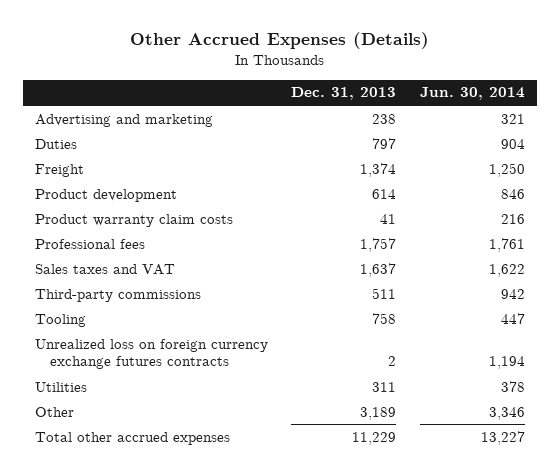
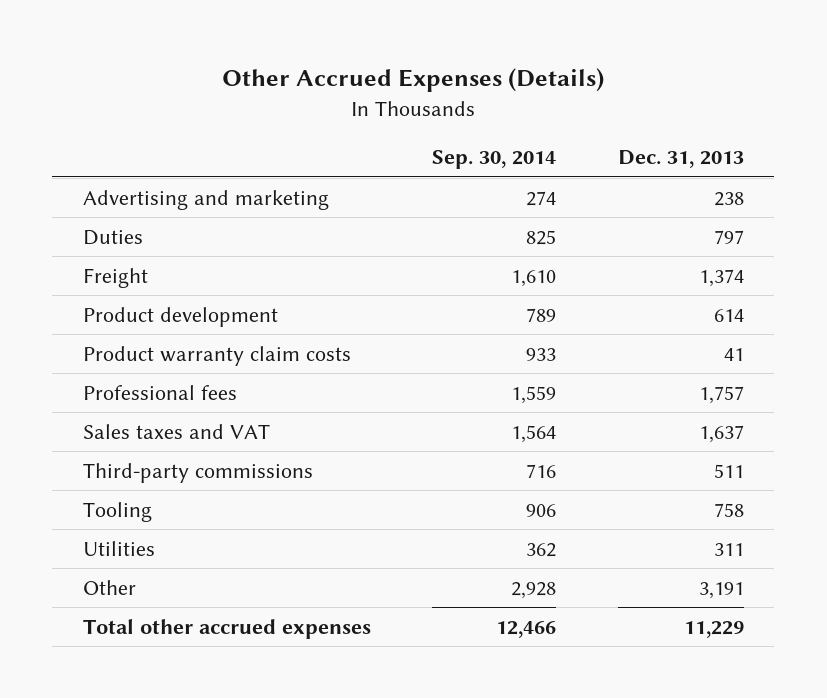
[419,87,525,101] Jun. 30, 2014 -> none
none -> [432,150,557,170] Sep. 30, 2014
[34,338,268,369] Unrealized loss on foreign currency exchange futures contracts -> none
[360,406,397,420] 3,189 -> [698,581,744,599] 3,191

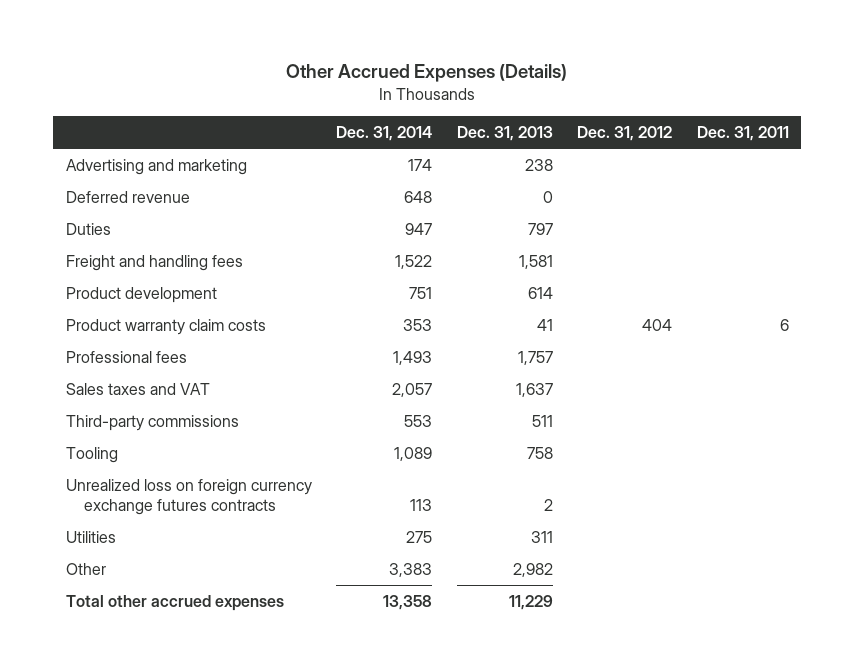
[432,150,557,170] Sep. 30, 2014 -> none
none -> [336,125,433,141] Dec. 31, 2014
none -> [577,125,673,141] Dec. 31, 2012
none -> [696,125,789,141] Dec. 31, 2011
none -> [65,190,190,203] Deferred revenue
[82,267,148,288] Freight -> none
none -> [65,254,243,271] Freight and handling fees
none -> [65,478,312,516] Unrealized loss on foreign currency exchange futures contracts
[698,581,744,599] 3,191 -> [512,562,553,577] 2,982

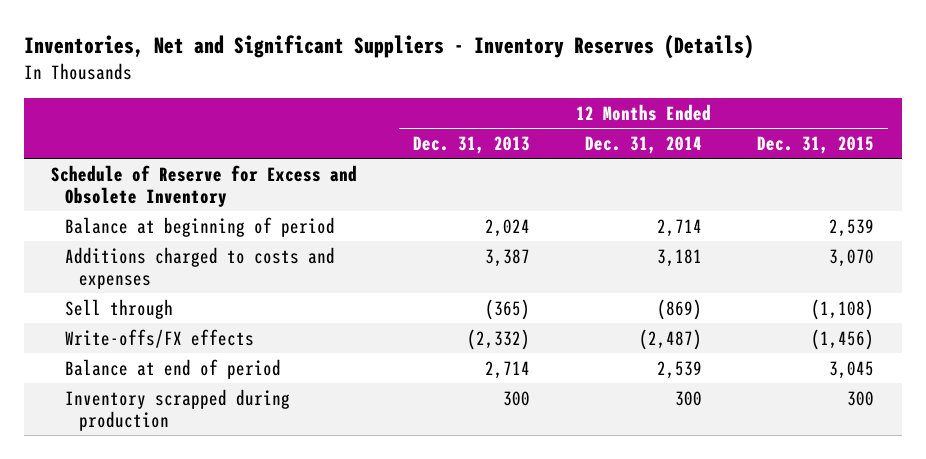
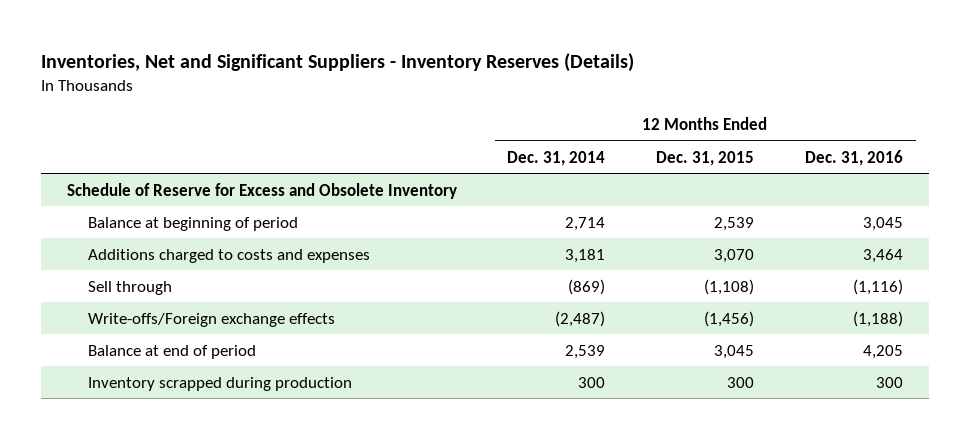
[412,136,530,155] Dec. 31, 2013 -> none
none -> [805,149,904,166] Dec. 31, 2016
[64,328,254,348] Write-offs/FX effects -> [87,312,335,327] Write-offs/Foreign exchange effects

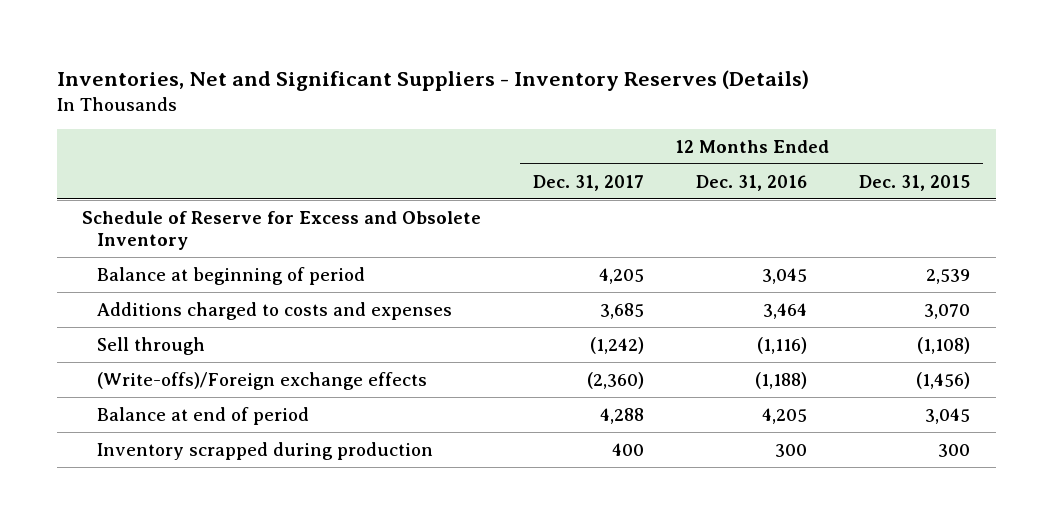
[507,150,606,166] Dec. 31, 2014 -> none
none -> [533,174,645,191] Dec. 31, 2017
[87,312,335,327] Write-offs/Foreign exchange effects -> [97,371,428,390] (Write-offs)/Foreign exchange effects

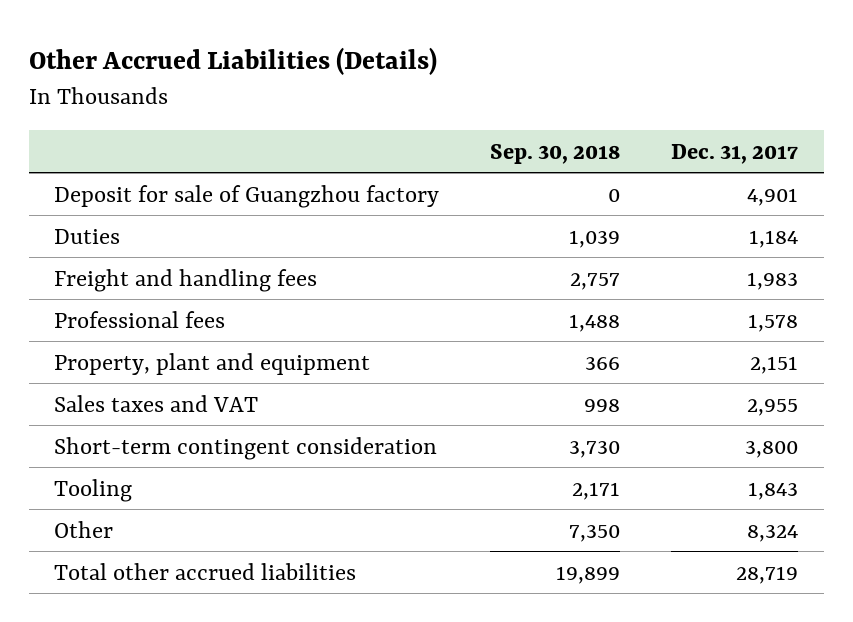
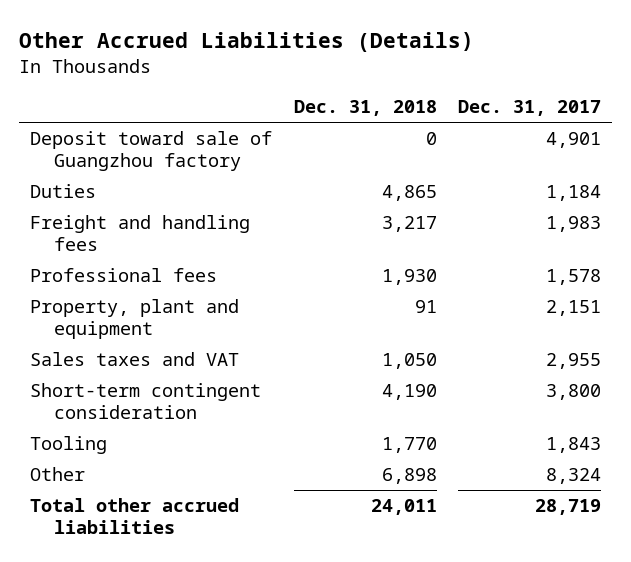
[490,143,621,164] Sep. 30, 2018 -> none
none -> [293,100,437,117] Dec. 31, 2018
[54,184,440,208] Deposit for sale of Guangzhou factory -> [30,131,273,172] Deposit toward sale of Guangzhou factory

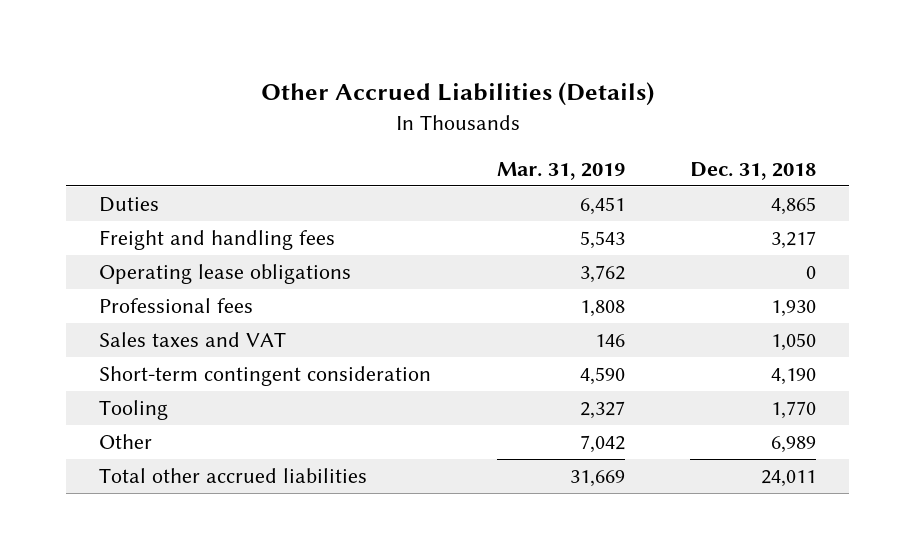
[457,100,601,117] Dec. 31, 2017 -> none
none -> [496,161,625,180] Mar. 31, 2019
[30,131,273,172] Deposit toward sale of Guangzhou factory -> none
none -> [99,264,352,285] Operating lease obligations
[30,299,240,340] Property, plant and equipment -> none
[381,468,437,485] 6,898 -> [770,436,816,454] 6,989

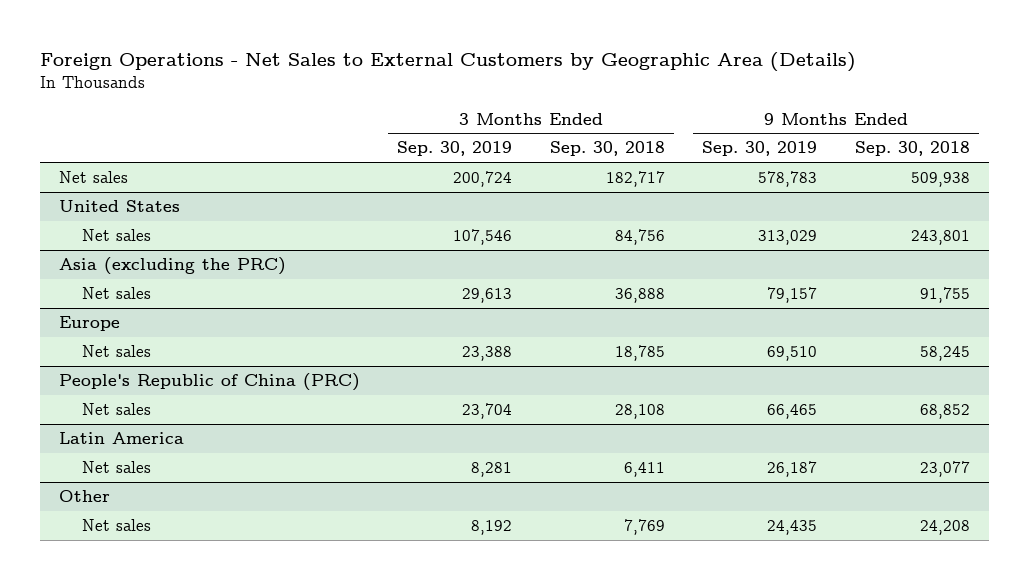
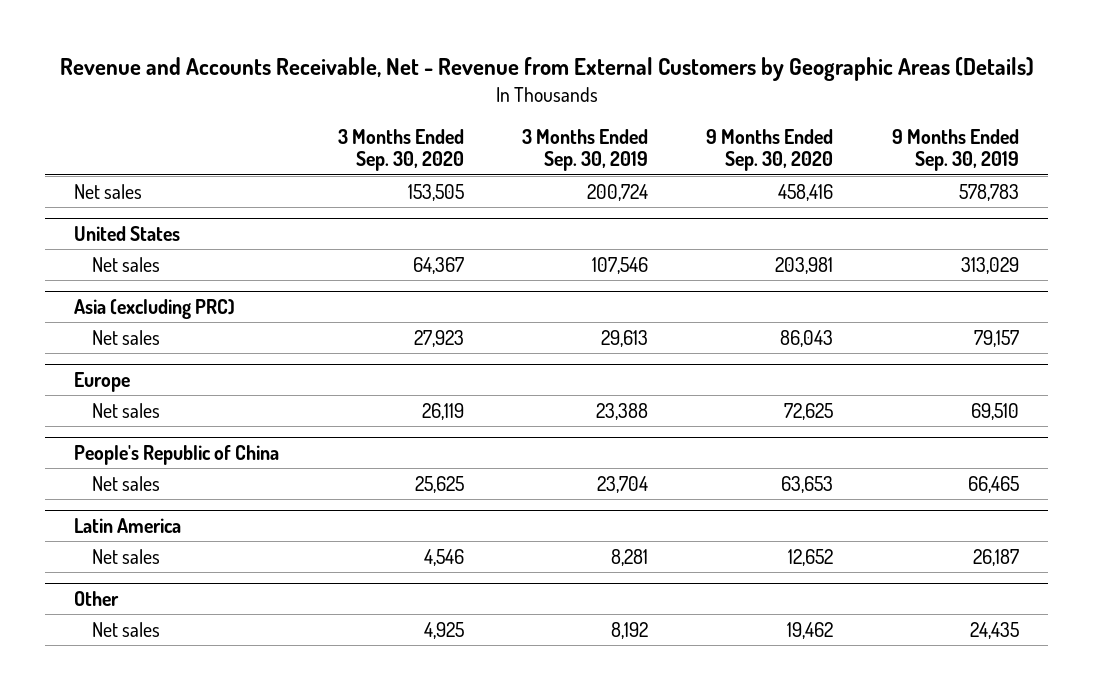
[40,51,857,72] Foreign Operations - Net Sales to External Customers by Geographic Area (Details) -> [59,57,1034,82] Revenue and Accounts Receivable, Net - Revenue from External Customers by Geographic Areas (Details)
[549,141,665,157] Sep. 30, 2018 -> none
[854,141,970,157] Sep. 30, 2018 -> none
none -> [337,128,464,172] 3 Months Ended Sep. 30, 2020
none -> [706,128,834,172] 9 Months Ended Sep. 30, 2020
[58,256,286,275] Asia (excluding the PRC) -> [74,298,236,319] Asia (excluding PRC)
[58,372,360,391] People's Republic of China (PRC) -> [74,444,280,465] People's Republic of China

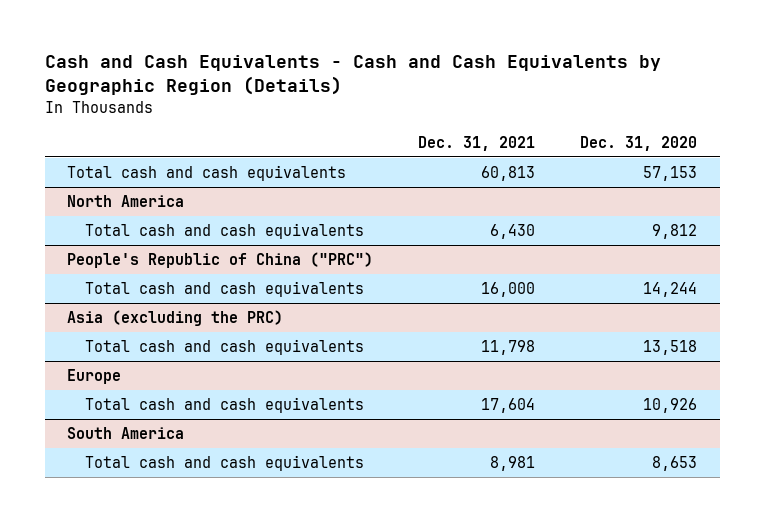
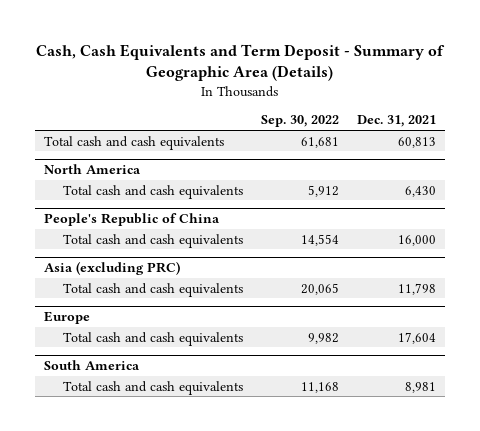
[44,55,661,96] Cash and Cash Equivalents - Cash and Cash Equivalents by Geographic Region (Details) -> [36,44,446,82] Cash, Cash Equivalents and Term Deposit - Summary of Geographic Area (Details)
[580,135,698,151] Dec. 31, 2020 -> none
none -> [261,115,340,128] Sep. 30, 2022
[67,252,374,269] People's Republic of China ("PRC") -> [43,213,220,227] People's Republic of China
[67,310,284,327] Asia (excluding the PRC) -> [43,261,180,276] Asia (excluding PRC)

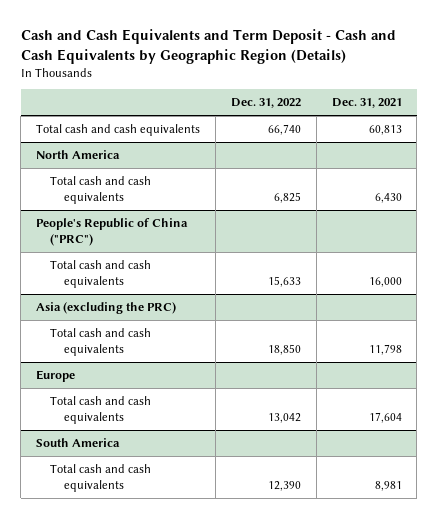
[36,44,446,82] Cash, Cash Equivalents and Term Deposit - Summary of Geographic Area (Details) -> [20,29,396,64] Cash and Cash Equivalents and Term Deposit - Cash and Cash Equivalents by Geographic Region (Details)
[261,115,340,128] Sep. 30, 2022 -> none
none -> [230,98,301,109] Dec. 31, 2022
[43,213,220,227] People's Republic of China -> [36,218,189,247] People's Republic of China ("PRC")
[43,261,180,276] Asia (excluding PRC) -> [36,302,177,315] Asia (excluding the PRC)

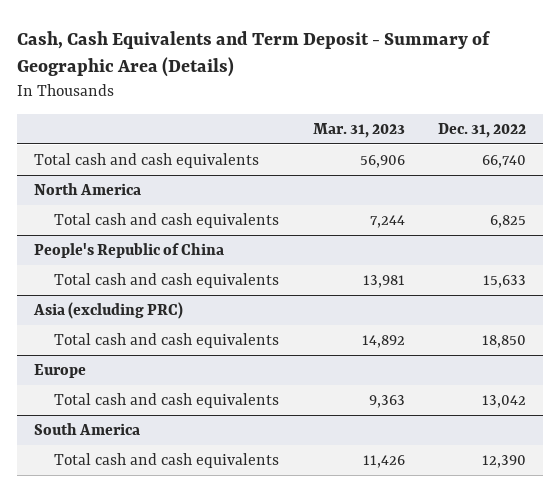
[20,29,396,64] Cash and Cash Equivalents and Term Deposit - Cash and Cash Equivalents by Geographic Region (Details) -> [17,30,492,78] Cash, Cash Equivalents and Term Deposit - Summary of Geographic Area (Details)
[331,98,402,109] Dec. 31, 2021 -> none
none -> [312,123,405,139] Mar. 31, 2023
[36,218,189,247] People's Republic of China ("PRC") -> [34,242,225,258] People's Republic of China
[36,302,177,315] Asia (excluding the PRC) -> [33,301,184,319] Asia (excluding PRC)

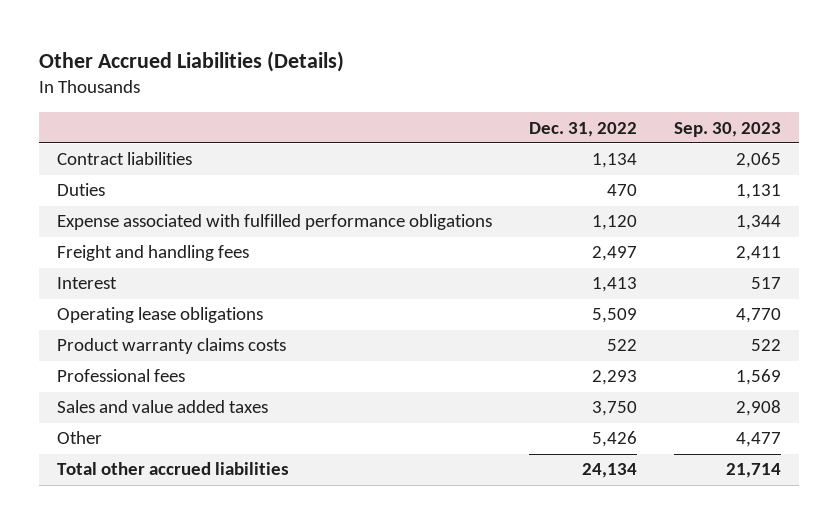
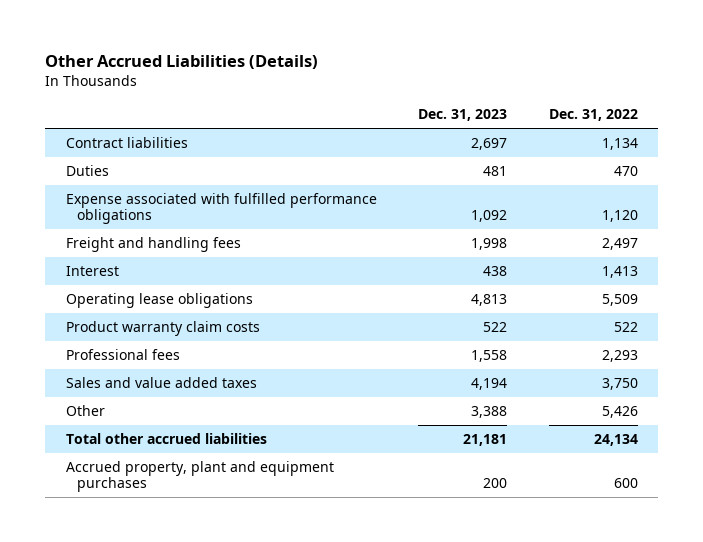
[673,121,781,137] Sep. 30, 2023 -> none
none -> [418,109,508,122] Dec. 31, 2023
[57,338,287,355] Product warranty claims costs -> [65,320,260,336] Product warranty claim costs
none -> [65,460,334,493] Accrued property, plant and equipment purchases

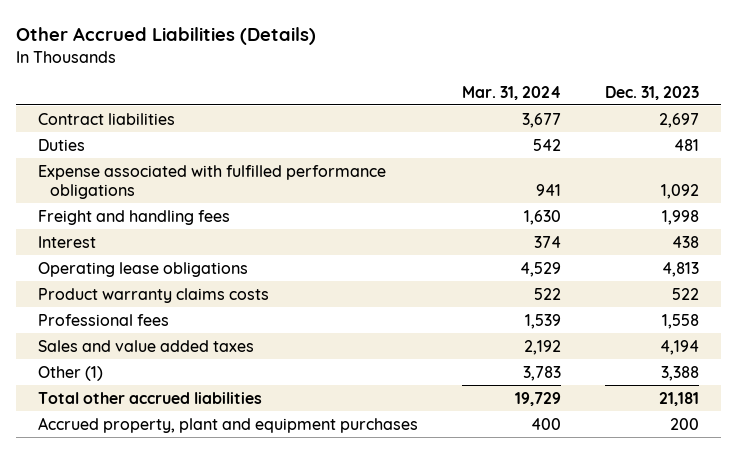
[548,109,638,122] Dec. 31, 2022 -> none
none -> [462,85,562,100] Mar. 31, 2024
[65,320,260,336] Product warranty claim costs -> [37,287,269,303] Product warranty claims costs
[65,404,105,416] Other -> [37,365,103,381] Other (1)

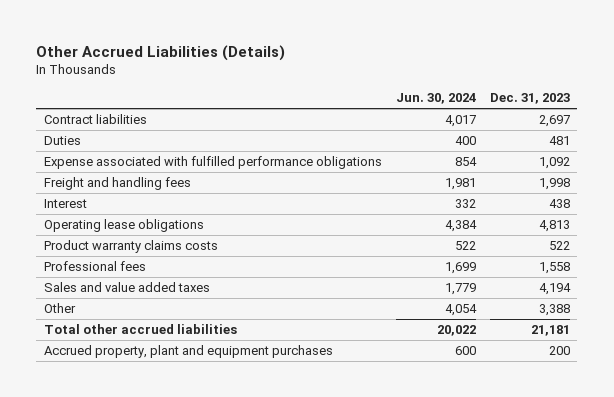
[462,85,562,100] Mar. 31, 2024 -> none
none -> [395,93,476,105] Jun. 30, 2024
[37,365,103,381] Other (1) -> [43,303,76,314] Other

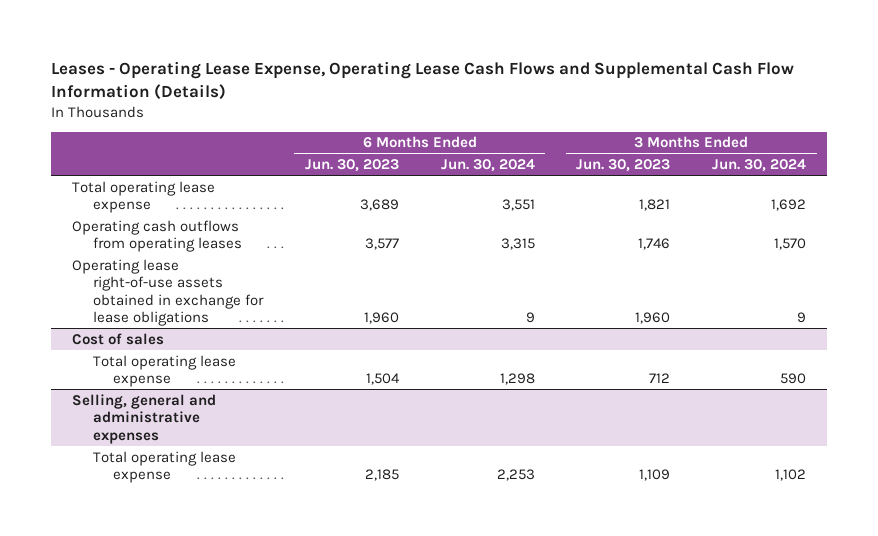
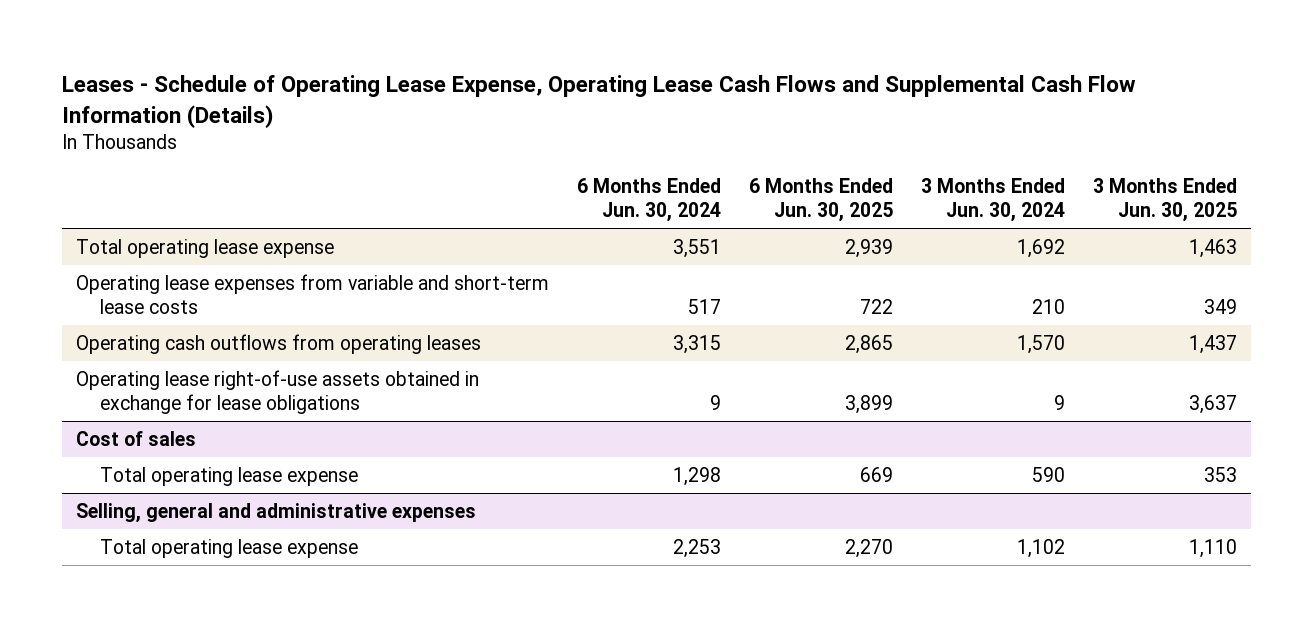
[51,61,795,100] Leases - Operating Lease Expense, Operating Lease Cash Flows and Supplemental Cash Flow Information (Details) -> [62,75,1137,128] Leases - Schedule of Operating Lease Expense, Operating Lease Cash Flows and Supplemental Cash Flow Information (Details)
[304,158,399,172] Jun. 30, 2023 -> none
[576,158,671,172] Jun. 30, 2023 -> none
none -> [749,177,894,223] 6 Months Ended Jun. 30, 2025
none -> [1093,177,1238,223] 3 Months Ended Jun. 30, 2025
none -> [76,273,550,315] Operating lease expenses from variable and short-term lease costs

